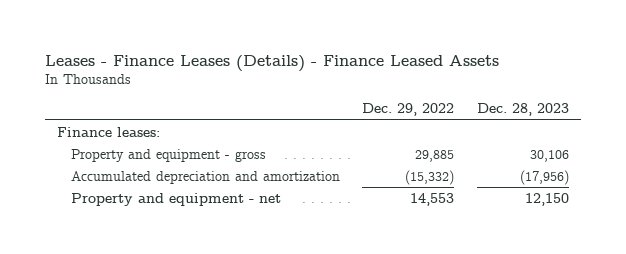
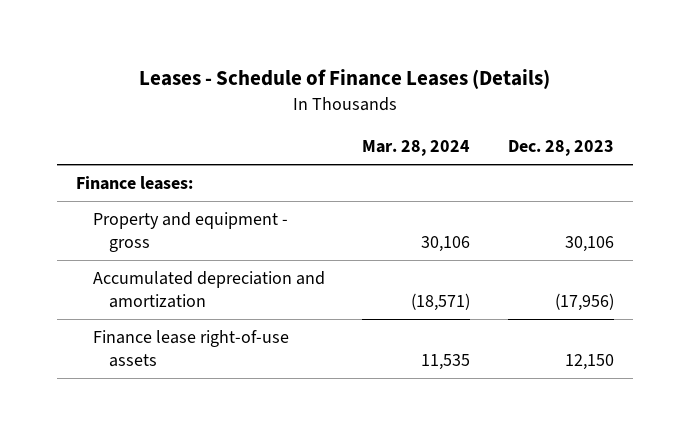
[45,54,500,72] Leases - Finance Leases (Details) - Finance Leased Assets -> [139,69,551,90] Leases - Schedule of Finance Leases (Details)
[362,102,455,116] Dec. 29, 2022 -> none
none -> [362,139,471,156] Mar. 28, 2024
[70,192,281,206] Property and equipment - net -> [92,330,289,368] Finance lease right-of-use assets

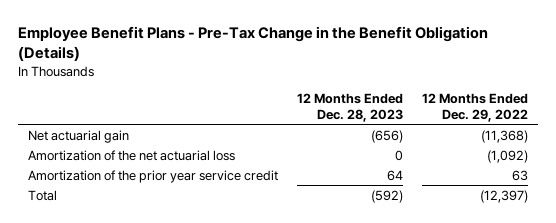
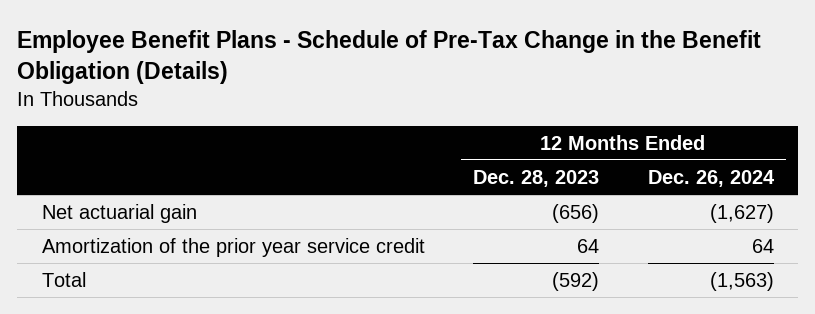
[18,26,489,62] Employee Benefit Plans - Pre-Tax Change in the Benefit Obligation (Details) -> [17,30,762,84] Employee Benefit Plans - Schedule of Pre-Tax Change in the Benefit Obligation (Details)
[422,93,529,122] 12 Months Ended Dec. 29, 2022 -> none
none -> [647,169,775,187] Dec. 26, 2024
[27,149,235,161] Amortization of the net actuarial loss -> none

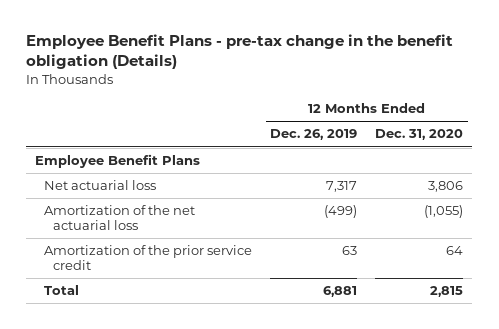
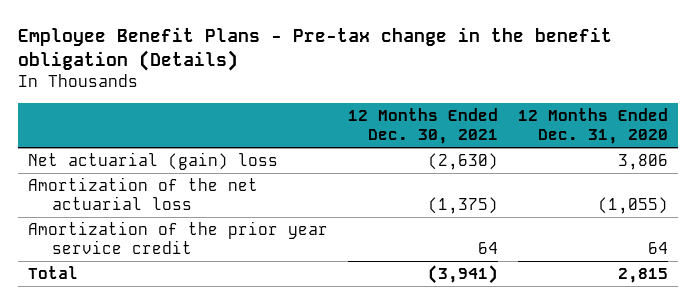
[26,34,454,70] Employee Benefit Plans - pre-tax change in the benefit obligation (Details) -> [17,27,612,72] Employee Benefit Plans - Pre-tax change in the benefit obligation (Details)
[270,129,358,141] Dec. 26, 2019 -> none
none -> [347,108,498,144] 12 Months Ended Dec. 30, 2021
[35,154,201,169] Employee Benefit Plans -> none
[44,180,157,191] Net actuarial loss -> [27,152,278,171] Net actuarial (gain) loss
[44,245,253,271] Amortization of the prior service credit -> [27,221,328,254] Amortization of the prior year service credit

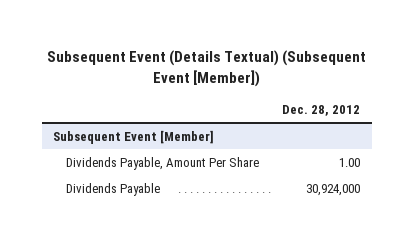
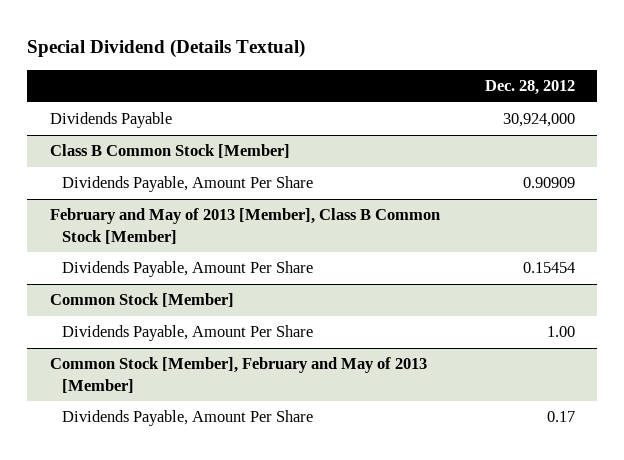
[46,50,366,87] Subsequent Event (Details Textual) (Subsequent Event [Member]) -> [27,39,306,59] Special Dividend (Details Textual)
[53,129,215,144] Subsequent Event [Member] -> none
[66,156,260,170] Dividends Payable, Amount Per Share -> none
none -> [49,144,290,159] Class B Common Stock [Member]
none -> [61,176,313,193] Dividends Payable, Amount Per Share
none -> [49,208,440,244] February and May of 2013 [Member], Class B Common Stock [Member]
none -> [61,261,313,278] Dividends Payable, Amount Per Share
none -> [49,293,234,308] Common Stock [Member]
none -> [61,325,313,342] Dividends Payable, Amount Per Share
none -> [49,357,427,393] Common Stock [Member], February and May of 2013 [Member]
none -> [61,410,313,427] Dividends Payable, Amount Per Share

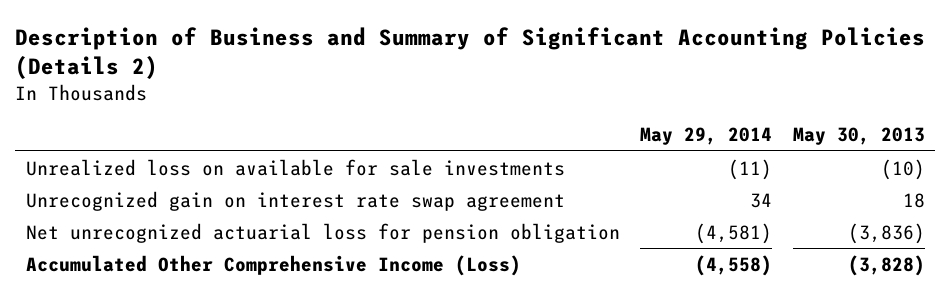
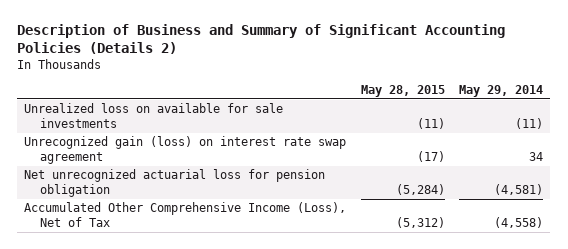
[792,127,925,146] May 30, 2013 -> none
none -> [360,84,445,97] May 28, 2015
[25,190,565,211] Unrecognized gain on interest rate swap agreement -> [24,136,347,165] Unrecognized gain (loss) on interest rate swap agreement
[25,254,521,276] Accumulated Other Comprehensive Income (Loss) -> [24,202,347,228] Accumulated Other Comprehensive Income (Loss), Net of Tax

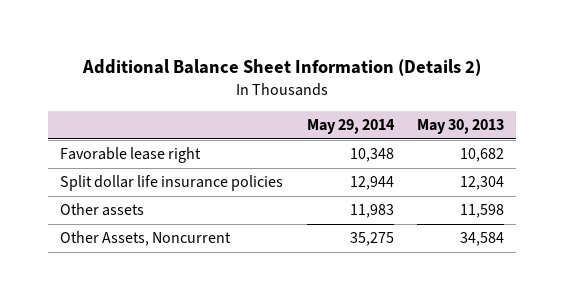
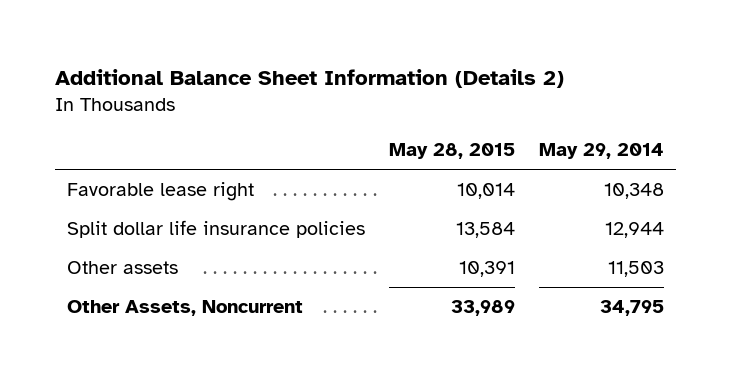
[417,119,505,135] May 30, 2013 -> none
none -> [388,143,515,160] May 28, 2015
[349,204,394,219] 11,983 -> [608,261,665,278] 11,503
[349,232,394,247] 35,275 -> [600,300,665,317] 34,795

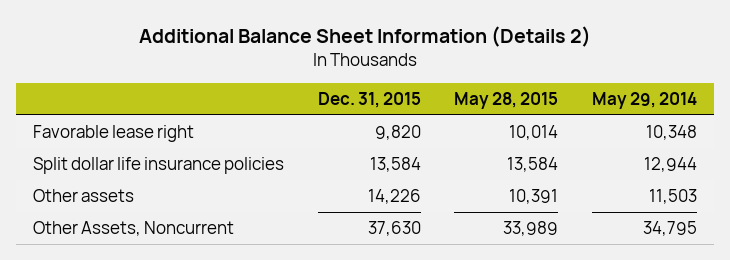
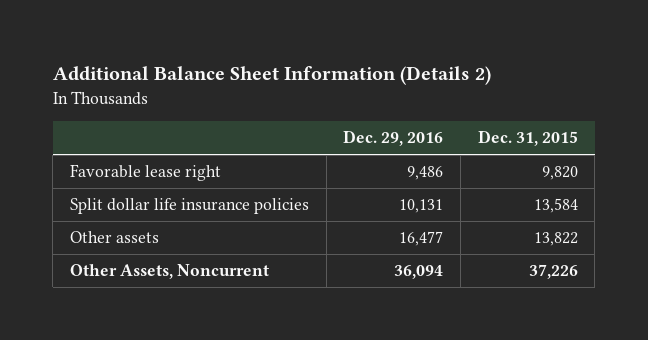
[454,91,559,109] May 28, 2015 -> none
[592,91,698,109] May 29, 2014 -> none
none -> [343,130,444,147] Dec. 29, 2016
[367,189,421,205] 14,226 -> [533,232,578,247] 13,822
[367,221,421,237] 37,630 -> [528,264,578,280] 37,226

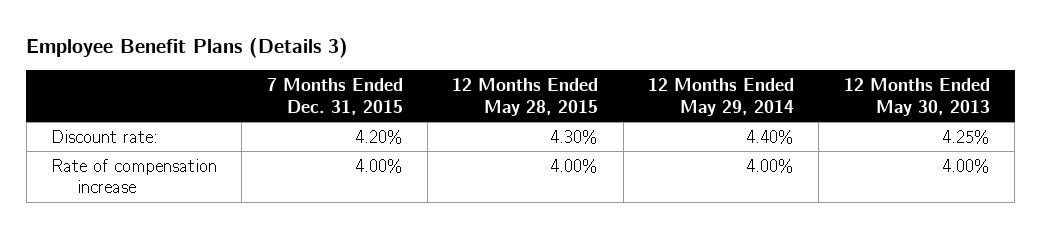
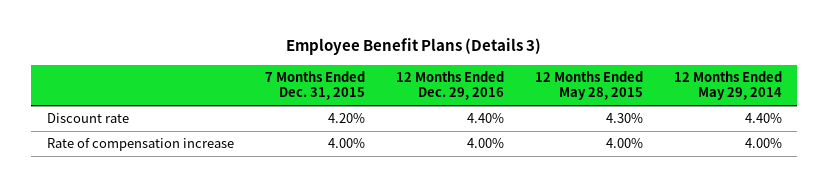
[843,78,990,116] 12 Months Ended May 30, 2013 -> none
none -> [395,70,504,101] 12 Months Ended Dec. 29, 2016
[50,129,158,143] Discount rate: -> [46,113,129,124] Discount rate

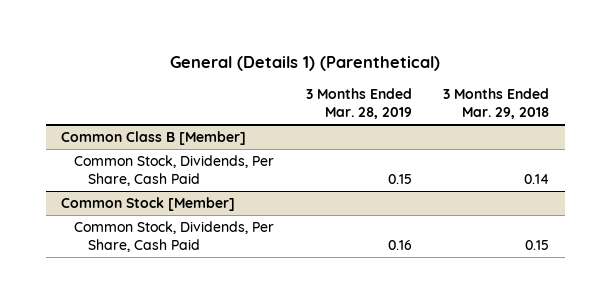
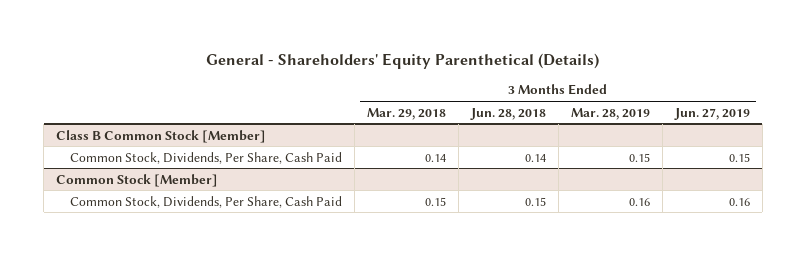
[170,55,441,71] General (Details 1) (Parenthetical) -> [205,53,599,70] General - Shareholders' Equity Parenthetical (Details)
none -> [469,107,546,120] Jun. 28, 2018
none -> [673,107,750,120] Jun. 27, 2019
[61,131,247,146] Common Class B [Member] -> [56,129,267,143] Class B Common Stock [Member]

